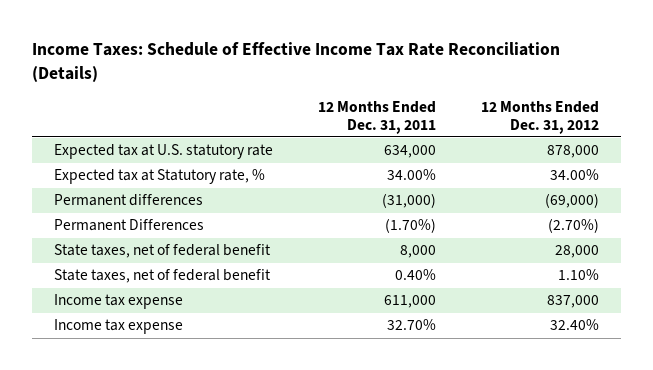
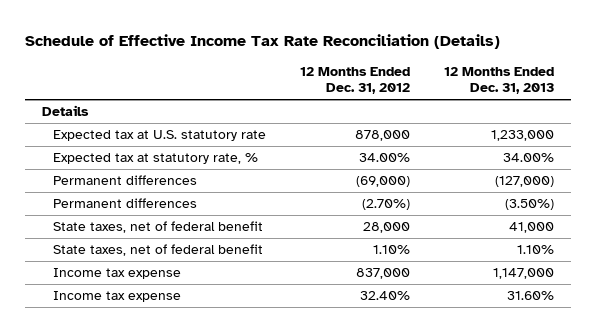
[31,42,560,82] Income Taxes: Schedule of Effective Income Tax Rate Reconciliation (Details) -> [24,34,500,50] Schedule of Effective Income Tax Rate Reconciliation (Details)
[317,100,436,134] 12 Months Ended Dec. 31, 2011 -> none
none -> [443,67,554,95] 12 Months Ended Dec. 31, 2013
none -> [41,105,89,117] Details
[53,169,265,185] Expected tax at Statutory rate, % -> [53,153,259,165] Expected tax at statutory rate, %
[53,219,204,232] Permanent Differences -> [53,198,198,209] Permanent differences

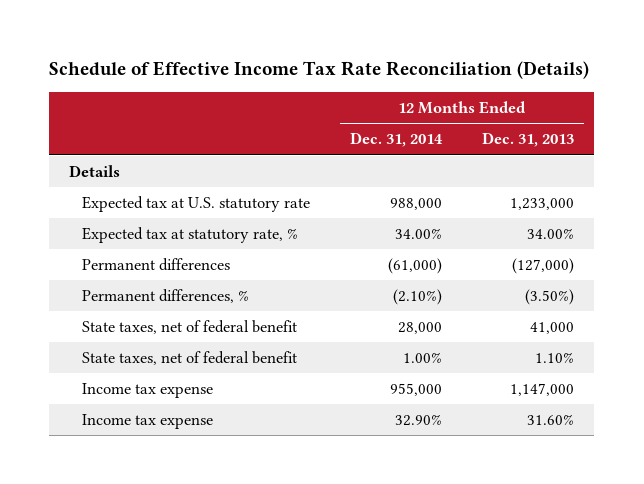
[299,67,410,95] 12 Months Ended Dec. 31, 2012 -> none
none -> [350,132,444,148] Dec. 31, 2014
[53,198,198,209] Permanent differences -> [82,289,250,304] Permanent differences, %

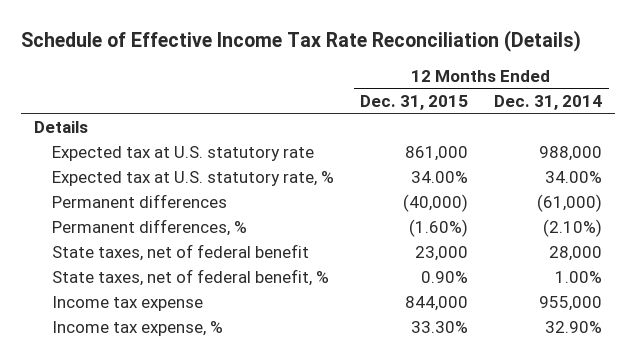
[482,132,575,148] Dec. 31, 2013 -> none
none -> [360,95,469,111] Dec. 31, 2015
[82,227,299,244] Expected tax at statutory rate, % -> [52,171,335,187] Expected tax at U.S. statutory rate, %
[82,351,298,366] State taxes, net of federal benefit -> [52,269,330,287] State taxes, net of federal benefit, %
[82,414,214,430] Income tax expense -> [52,321,224,337] Income tax expense, %

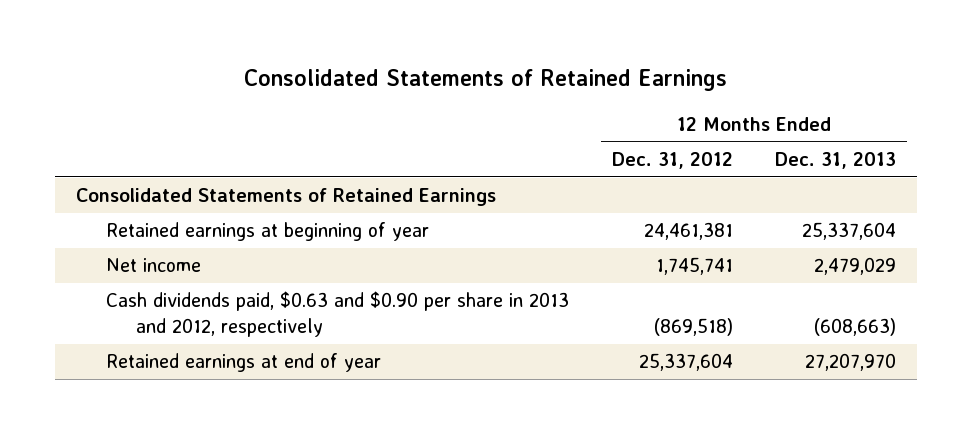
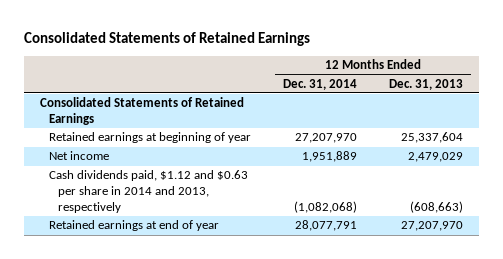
[611,152,733,170] Dec. 31, 2012 -> none
none -> [283,78,358,90] Dec. 31, 2014
[106,291,570,338] Cash dividends paid, $0.63 and $0.90 per share in 2013 and 2012, respectively -> [48,170,248,213] Cash dividends paid, $1.12 and $0.63 per share in 2014 and 2013, respectively

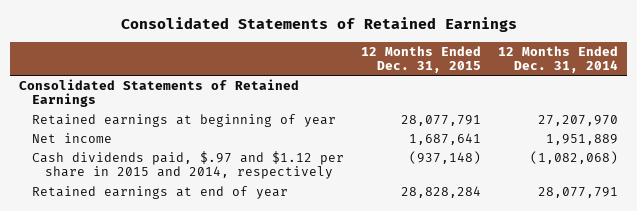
[389,78,464,90] Dec. 31, 2013 -> none
none -> [361,45,482,73] 12 Months Ended Dec. 31, 2015
[48,170,248,213] Cash dividends paid, $1.12 and $0.63 per share in 2014 and 2013, respectively -> [31,150,344,180] Cash dividends paid, $.97 and $1.12 per share in 2015 and 2014, respectively

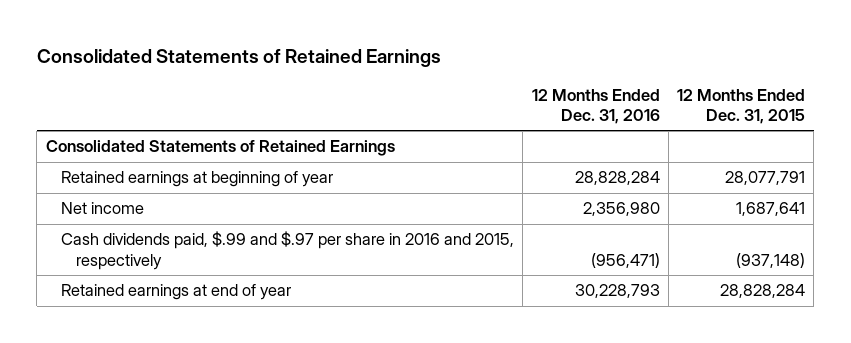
[498,45,619,73] 12 Months Ended Dec. 31, 2014 -> none
none -> [531,88,660,125] 12 Months Ended Dec. 31, 2016
[31,150,344,180] Cash dividends paid, $.97 and $1.12 per share in 2015 and 2014, respectively -> [61,231,515,270] Cash dividends paid, $.99 and $.97 per share in 2016 and 2015, respectively

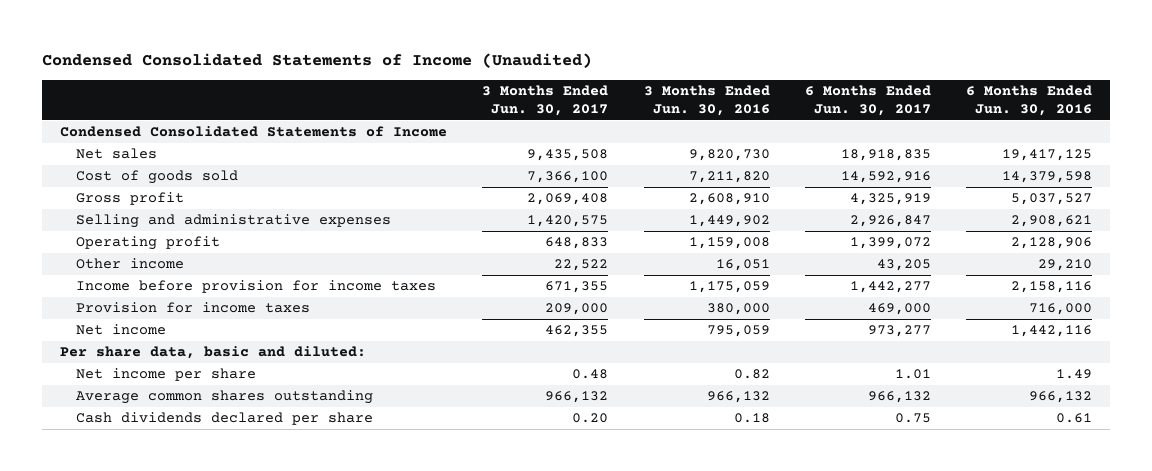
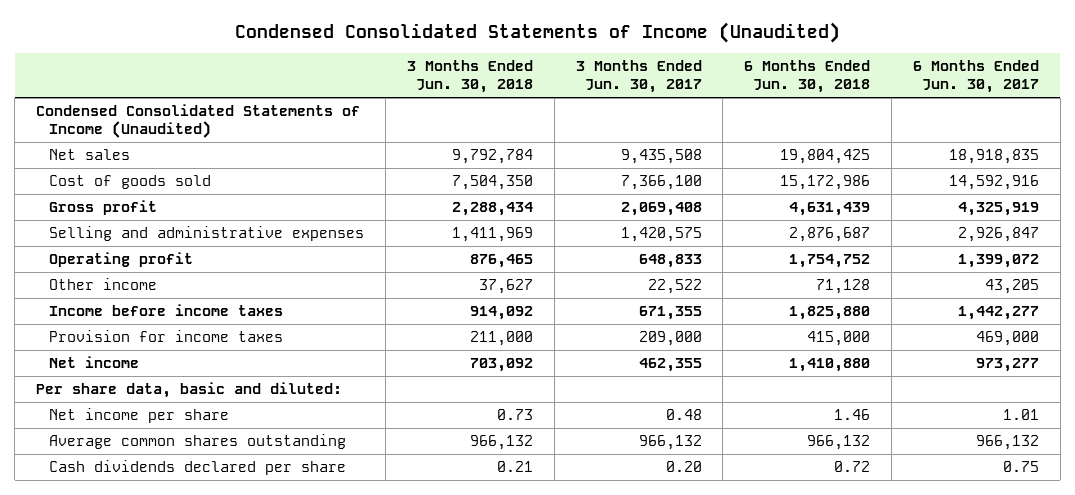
[643,85,770,117] 3 Months Ended Jun. 30, 2016 -> none
[966,85,1093,117] 6 Months Ended Jun. 30, 2016 -> none
none -> [406,60,533,94] 3 Months Ended Jun. 30, 2018
none -> [744,60,871,94] 6 Months Ended Jun. 30, 2018
[59,126,447,138] Condensed Consolidated Statements of Income -> [36,104,361,139] Condensed Consolidated Statements of Income (Unaudited)
[76,280,437,294] Income before provision for income taxes -> [49,304,284,317] Income before income taxes

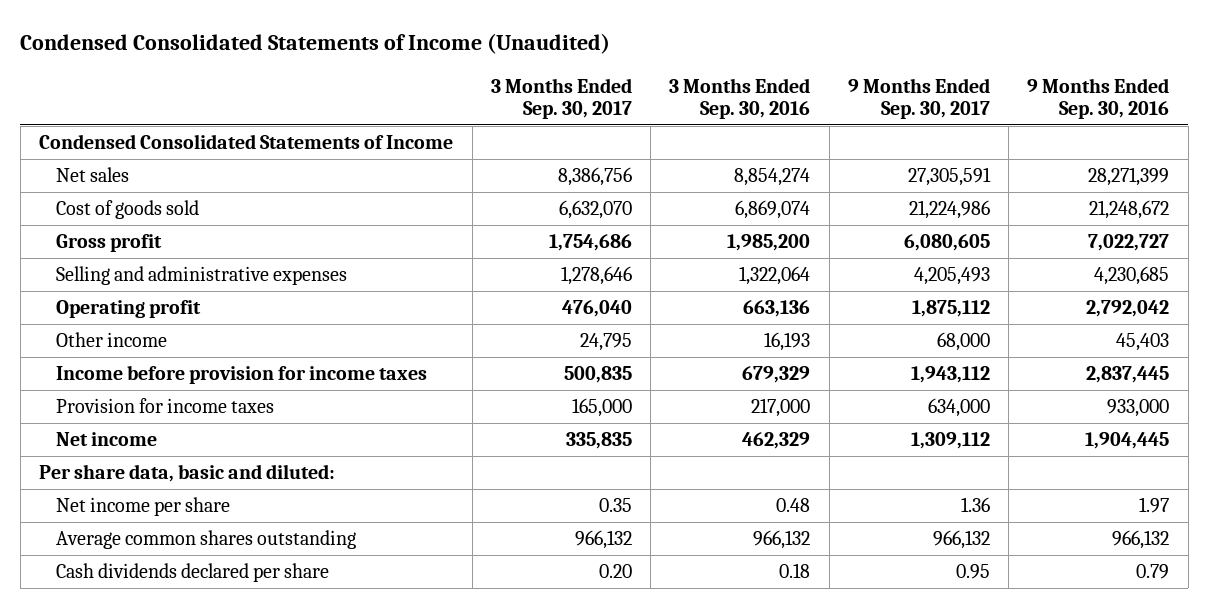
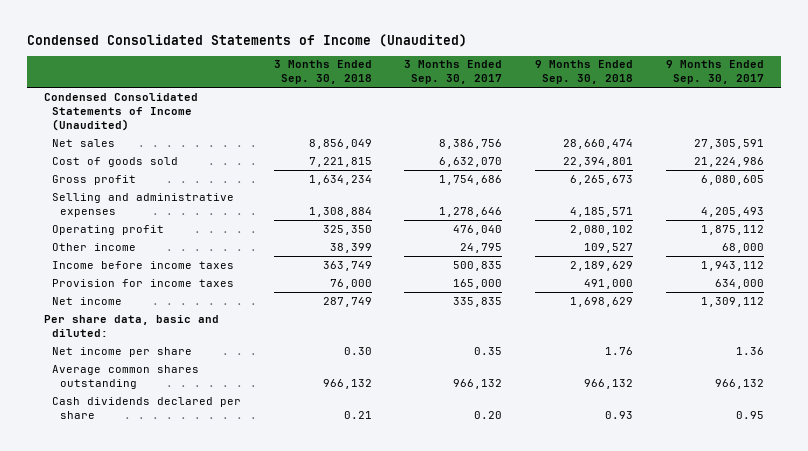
[669,77,811,119] 3 Months Ended Sep. 30, 2016 -> none
[1027,77,1170,119] 9 Months Ended Sep. 30, 2016 -> none
none -> [273,60,372,85] 3 Months Ended Sep. 30, 2018
none -> [535,60,634,85] 9 Months Ended Sep. 30, 2018
[39,133,454,149] Condensed Consolidated Statements of Income -> [43,92,198,131] Condensed Consolidated Statements of Income (Unaudited)
[55,364,427,384] Income before provision for income taxes -> [51,260,234,269] Income before income taxes

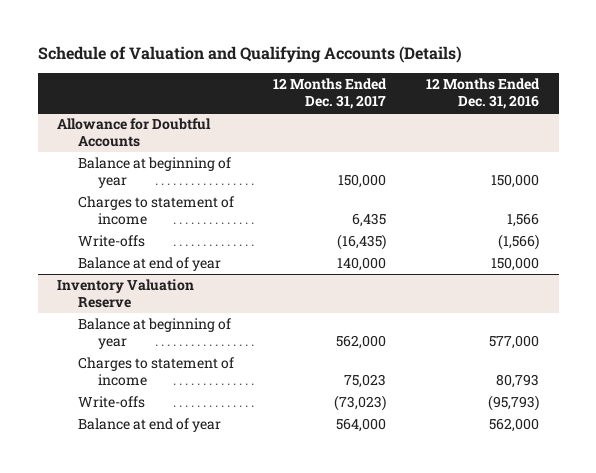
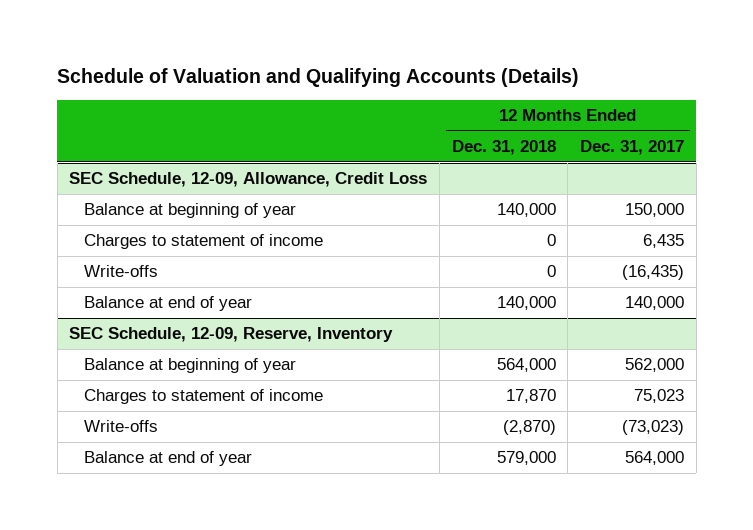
[425,78,540,109] 12 Months Ended Dec. 31, 2016 -> none
none -> [451,140,556,156] Dec. 31, 2018
[57,118,212,147] Allowance for Doubtful Accounts -> none
none -> [69,172,428,188] SEC Schedule, 12-09, Allowance, Credit Loss
[57,279,195,308] Inventory Valuation Reserve -> [69,327,394,343] SEC Schedule, 12-09, Reserve, Inventory

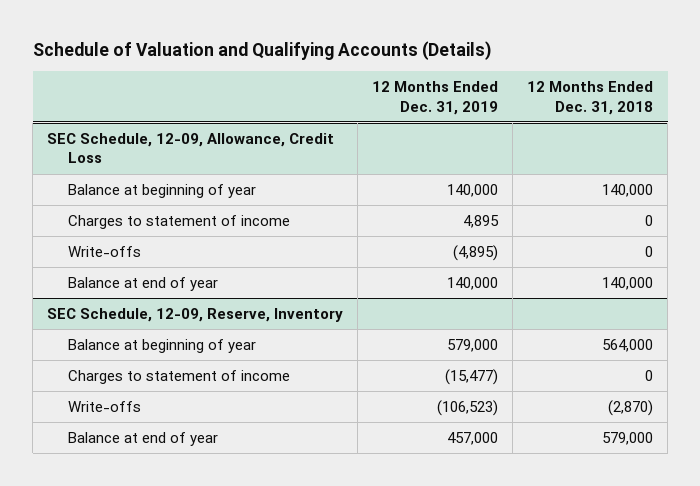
[580,140,685,156] Dec. 31, 2017 -> none
none -> [372,81,499,115] 12 Months Ended Dec. 31, 2019
[505,389,556,404] 17,870 -> [645,369,654,381] 0

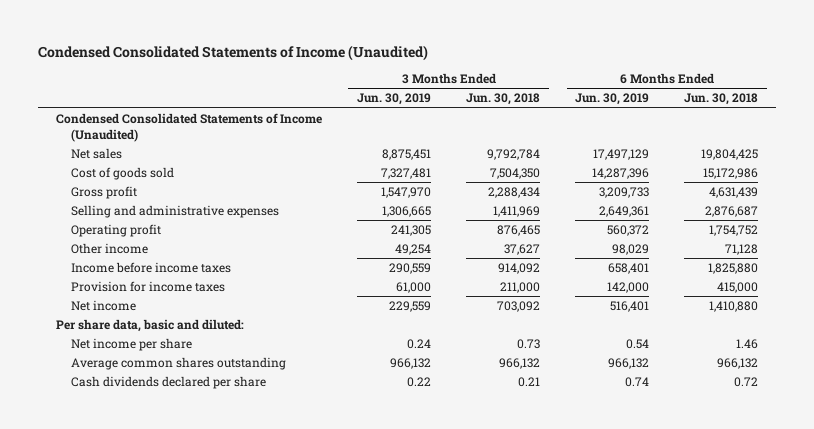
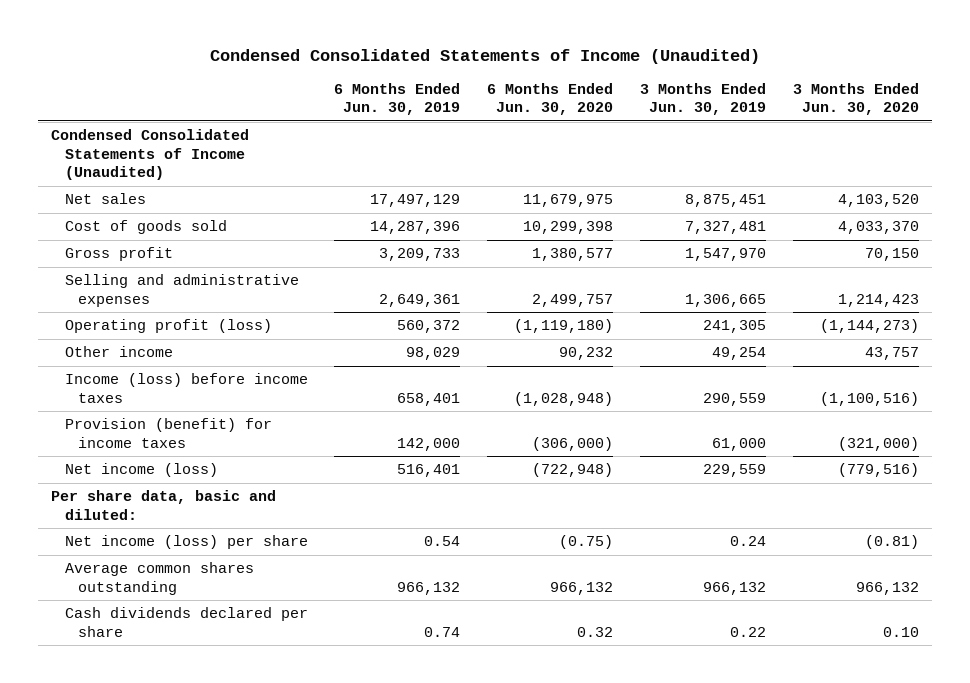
[466,93,541,106] Jun. 30, 2018 -> none
[684,93,759,106] Jun. 30, 2018 -> none
none -> [487,82,614,116] 6 Months Ended Jun. 30, 2020
none -> [792,82,919,116] 3 Months Ended Jun. 30, 2020
[70,223,161,237] Operating profit -> [64,319,272,334] Operating profit (loss)
[70,261,231,273] Income before income taxes -> [64,373,308,403] Income (loss) before income taxes
[70,280,225,292] Provision for income taxes -> [64,418,272,448] Provision (benefit) for income taxes
[70,299,136,311] Net income -> [64,463,218,478] Net income (loss)
[70,337,192,351] Net income per share -> [64,535,308,550] Net income (loss) per share

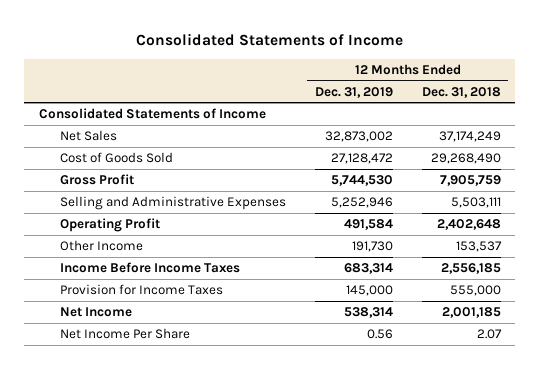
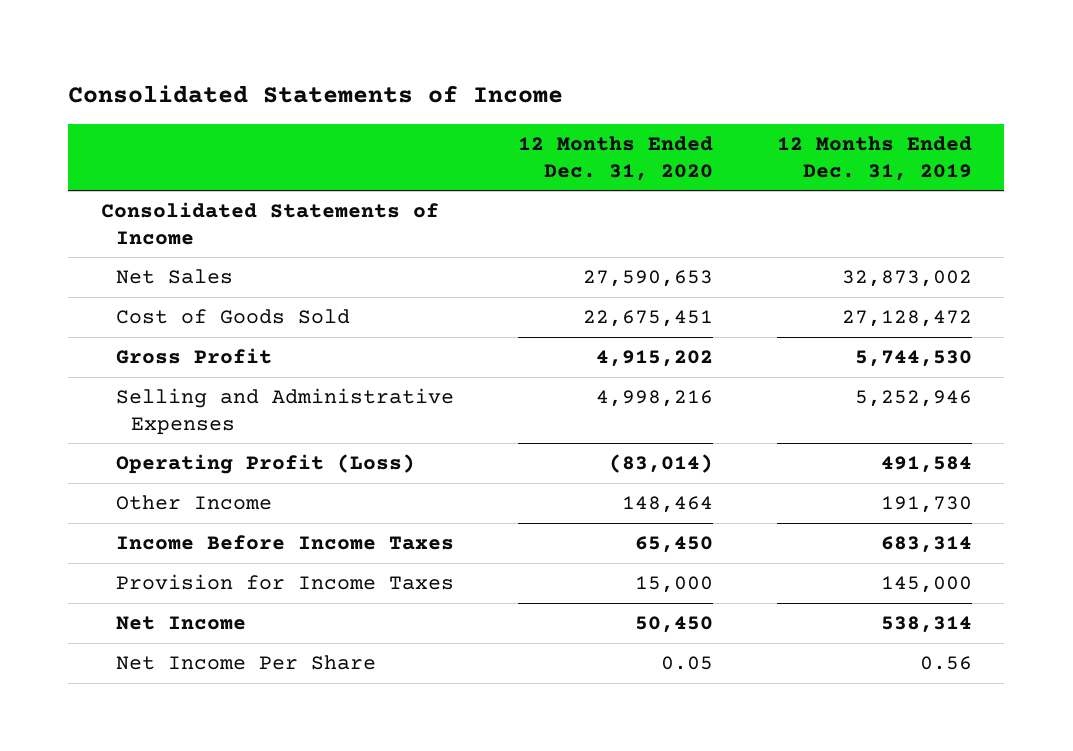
[421,86,501,98] Dec. 31, 2018 -> none
none -> [517,135,713,181] 12 Months Ended Dec. 31, 2020
[59,218,160,233] Operating Profit -> [115,454,415,475] Operating Profit (Loss)

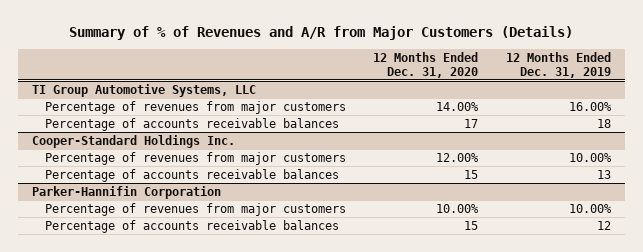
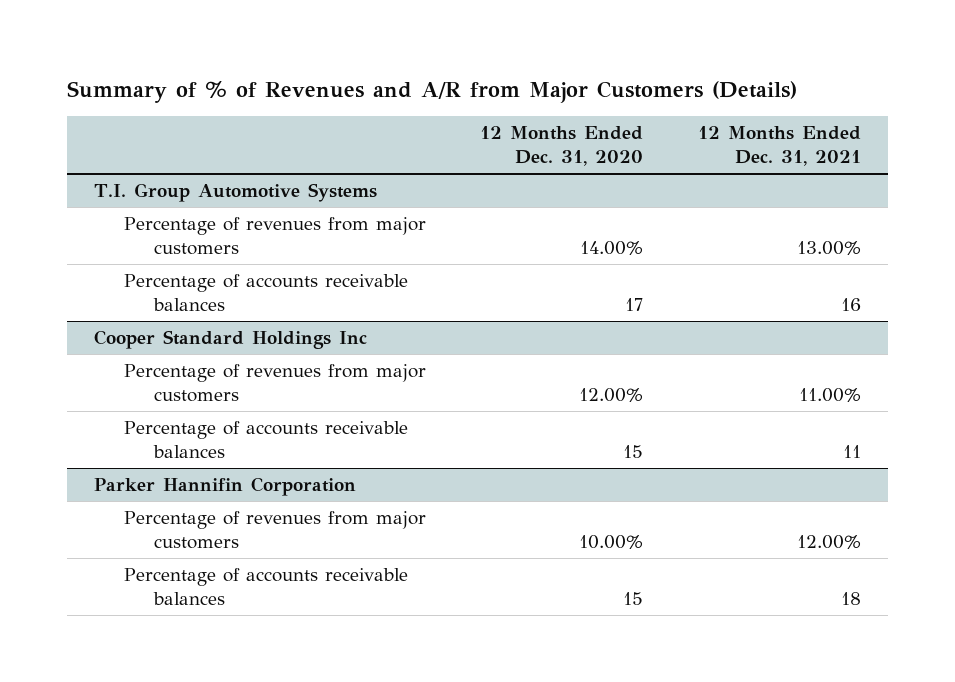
[506,51,612,78] 12 Months Ended Dec. 31, 2019 -> none
none -> [697,125,861,167] 12 Months Ended Dec. 31, 2021
[31,83,256,97] TI Group Automotive Systems, LLC -> none
none -> [94,182,378,202] T.I. Group Automotive Systems
[31,134,235,148] Cooper-Standard Holdings Inc. -> [94,329,368,349] Cooper Standard Holdings Inc
[31,185,221,199] Parker-Hannifin Corporation -> [94,476,357,496] Parker Hannifin Corporation

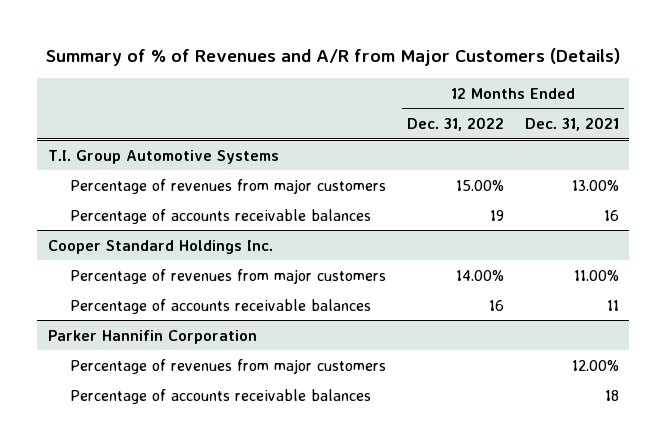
[480,125,644,167] 12 Months Ended Dec. 31, 2020 -> none
none -> [406,117,504,132] Dec. 31, 2022
[94,329,368,349] Cooper Standard Holdings Inc -> [47,239,273,254] Cooper Standard Holdings Inc.

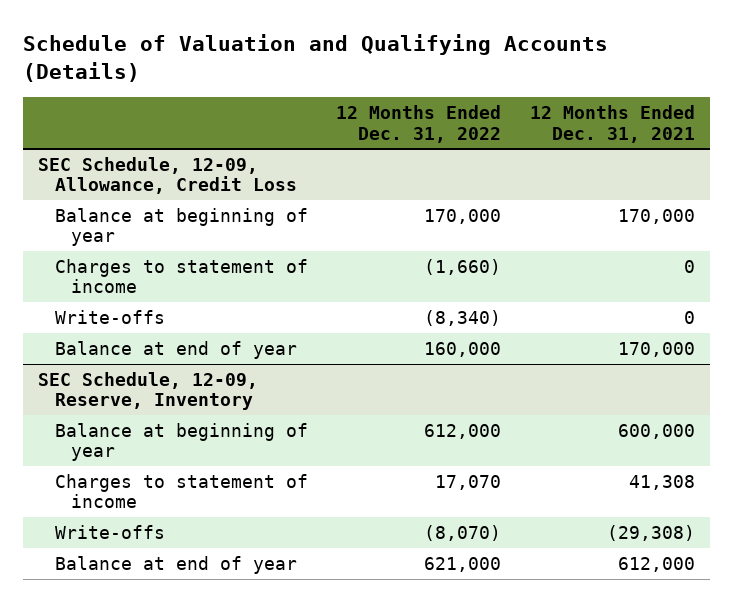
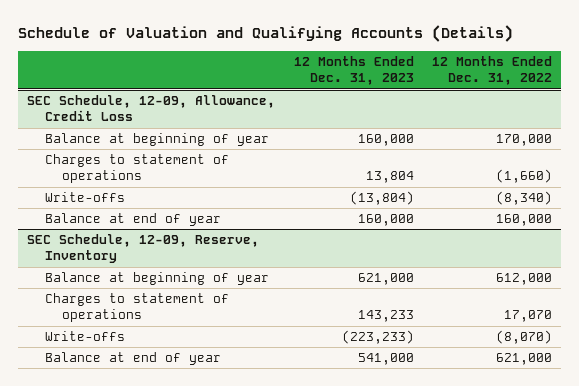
[530,104,696,143] 12 Months Ended Dec. 31, 2021 -> none
none -> [293,56,414,86] 12 Months Ended Dec. 31, 2023
[54,258,308,294] Charges to statement of income -> [44,154,229,184] Charges to statement of operations
[54,473,308,509] Charges to statement of income -> [44,293,229,323] Charges to statement of operations

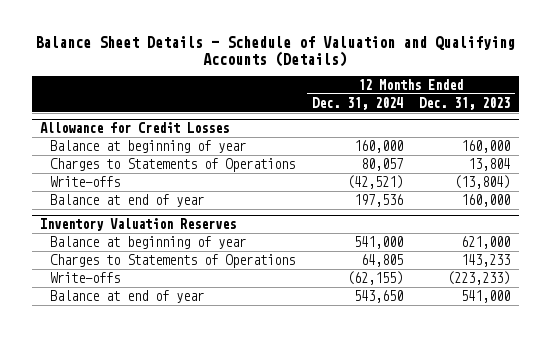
[18,25,514,43] Schedule of Valuation and Qualifying Accounts (Details) -> [35,36,516,68] Balance Sheet Details - Schedule of Valuation and Qualifying Accounts (Details)
[431,56,552,86] 12 Months Ended Dec. 31, 2022 -> none
none -> [311,96,403,110] Dec. 31, 2024
[27,95,276,122] SEC Schedule, 12-09, Allowance, Credit Loss -> [40,122,230,134] Allowance for Credit Losses
[44,154,229,184] Charges to statement of operations -> [49,157,295,172] Charges to Statements of Operations
[27,234,260,264] SEC Schedule, 12-09, Reserve, Inventory -> [40,218,237,232] Inventory Valuation Reserves
[44,293,229,323] Charges to statement of operations -> [49,253,295,268] Charges to Statements of Operations

